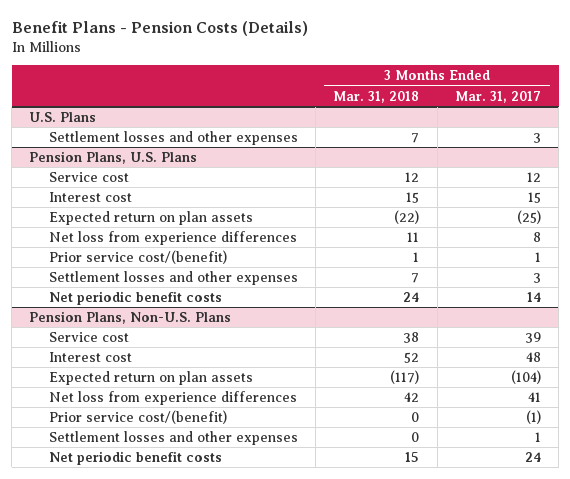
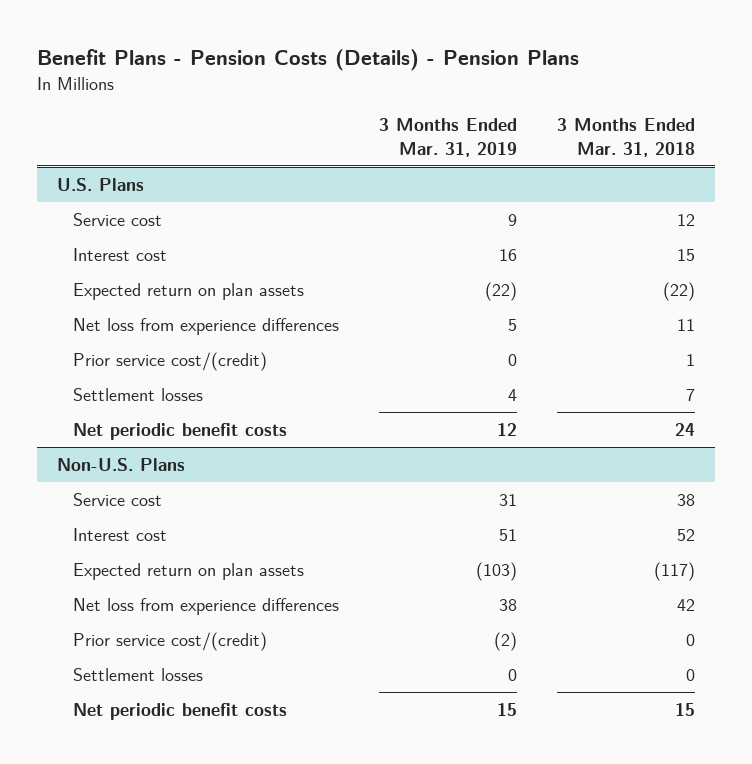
[11,20,308,36] Benefit Plans - Pension Costs (Details) -> [36,49,579,72] Benefit Plans - Pension Costs (Details) - Pension Plans
[454,90,541,103] Mar. 31, 2017 -> none
none -> [379,118,518,157] 3 Months Ended Mar. 31, 2019
[48,131,298,146] Settlement losses and other expenses -> none
[29,151,198,165] Pension Plans, U.S. Plans -> none
[48,250,227,265] Prior service cost/(benefit) -> [73,351,268,371] Prior service cost/(credit)
[48,271,298,286] Settlement losses and other expenses -> [73,387,204,401] Settlement losses
[29,311,232,325] Pension Plans, Non-U.S. Plans -> [56,457,185,471] Non-U.S. Plans
[48,410,227,425] Prior service cost/(benefit) -> [73,631,268,651] Prior service cost/(credit)
[48,431,298,446] Settlement losses and other expenses -> [73,667,204,681] Settlement losses

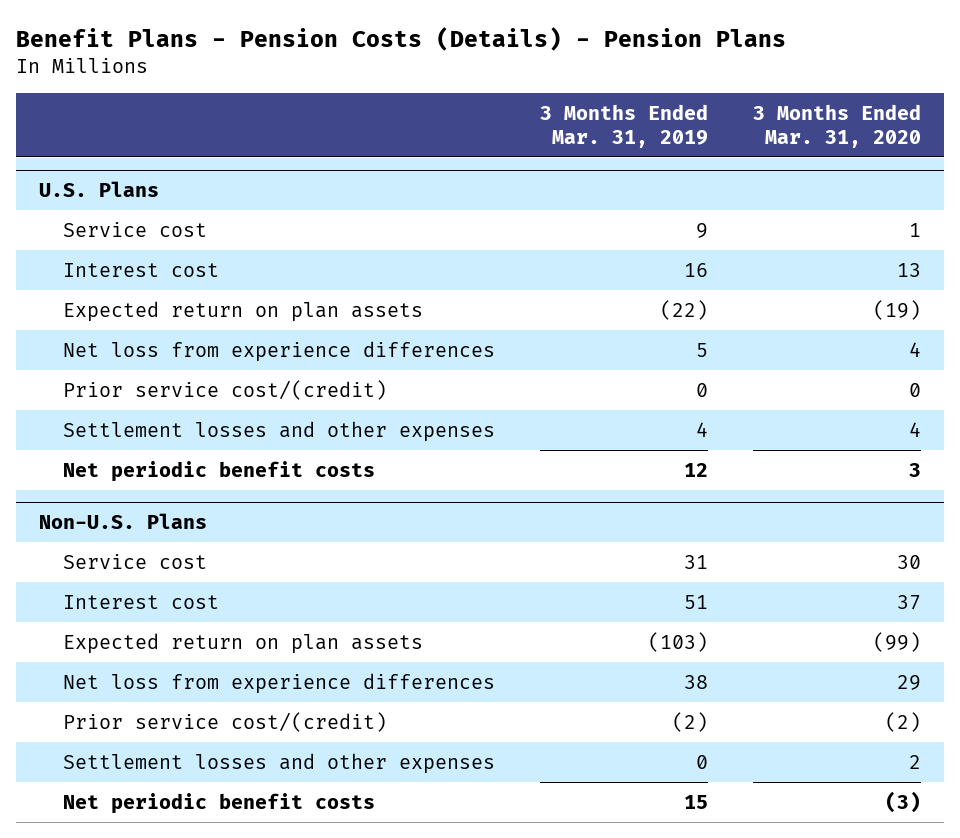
[556,118,695,157] 3 Months Ended Mar. 31, 2018 -> none
none -> [753,103,922,148] 3 Months Ended Mar. 31, 2020
[73,387,204,401] Settlement losses -> none
none -> [62,420,495,442] Settlement losses and other expenses
[73,667,204,681] Settlement losses -> none
none -> [62,752,495,774] Settlement losses and other expenses

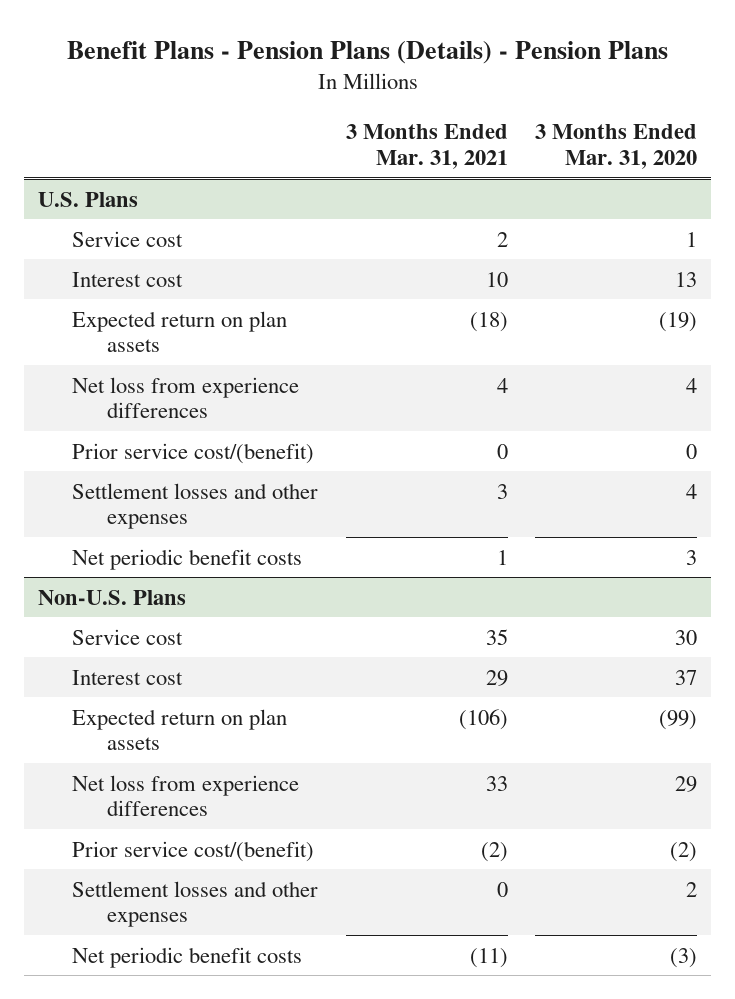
[16,26,787,51] Benefit Plans - Pension Costs (Details) - Pension Plans -> [66,40,668,64] Benefit Plans - Pension Plans (Details) - Pension Plans
[539,103,708,148] 3 Months Ended Mar. 31, 2019 -> none
none -> [345,124,508,170] 3 Months Ended Mar. 31, 2021
[62,379,387,400] Prior service cost/(credit) -> [72,442,315,464] Prior service cost/(benefit)
[62,711,387,732] Prior service cost/(credit) -> [72,840,315,862] Prior service cost/(benefit)

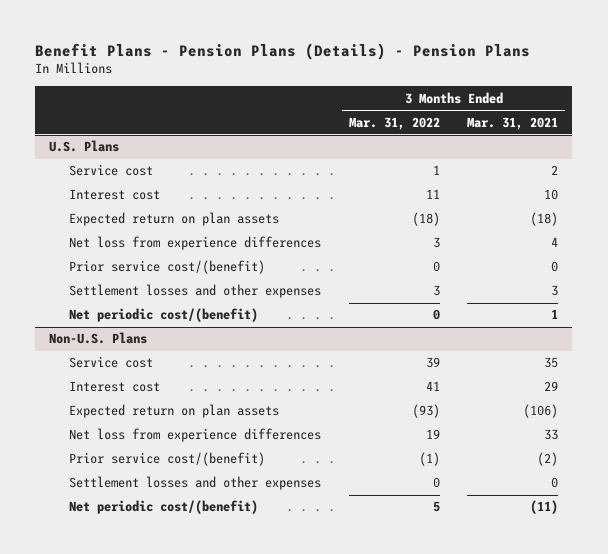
[535,124,698,170] 3 Months Ended Mar. 31, 2020 -> none
none -> [348,116,440,130] Mar. 31, 2022
[72,548,303,570] Net periodic benefit costs -> [68,308,258,323] Net periodic cost/(benefit)
[72,946,303,968] Net periodic benefit costs -> [68,500,258,515] Net periodic cost/(benefit)

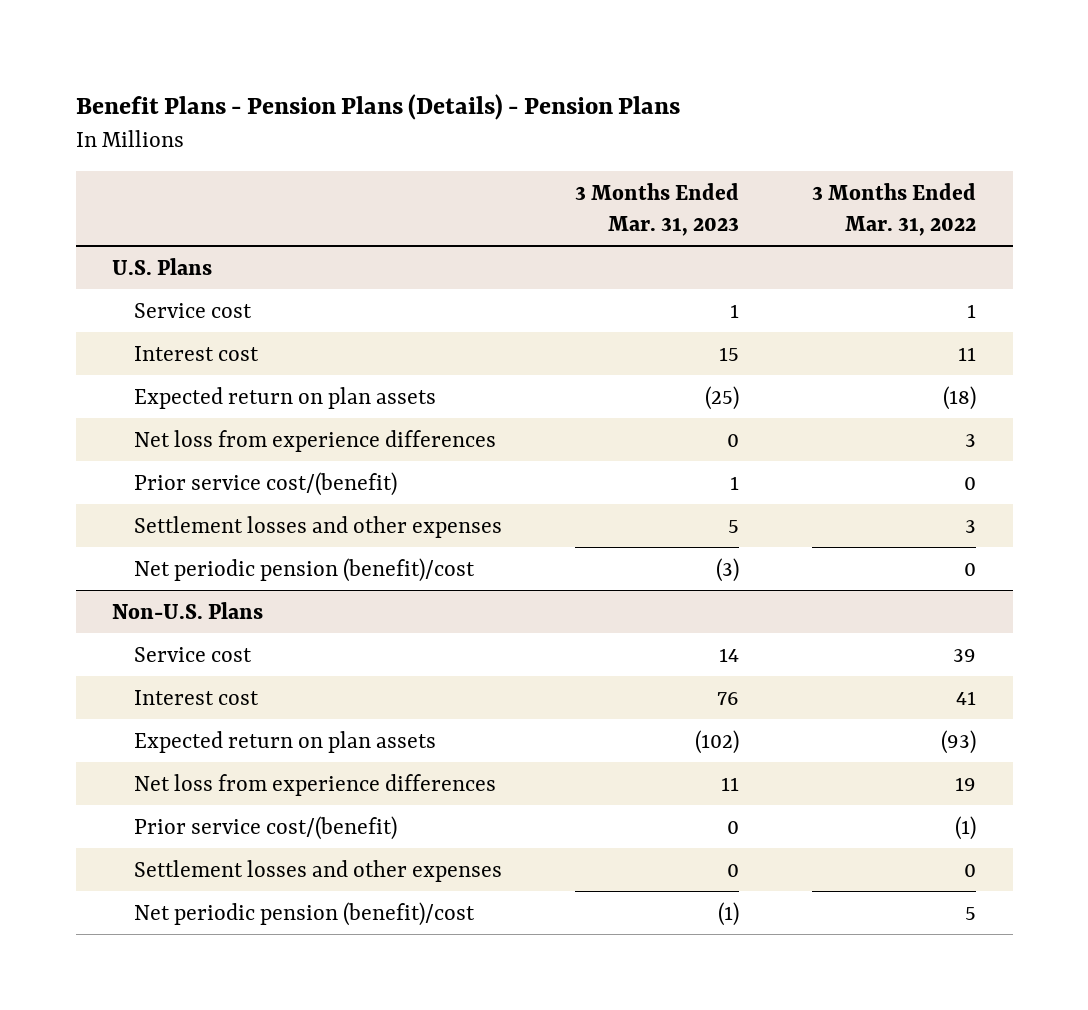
[467,116,559,130] Mar. 31, 2021 -> none
none -> [574,182,739,236] 3 Months Ended Mar. 31, 2023
[68,308,258,323] Net periodic cost/(benefit) -> [133,557,475,582] Net periodic pension (benefit)/cost
[68,500,258,515] Net periodic cost/(benefit) -> [133,901,475,926] Net periodic pension (benefit)/cost

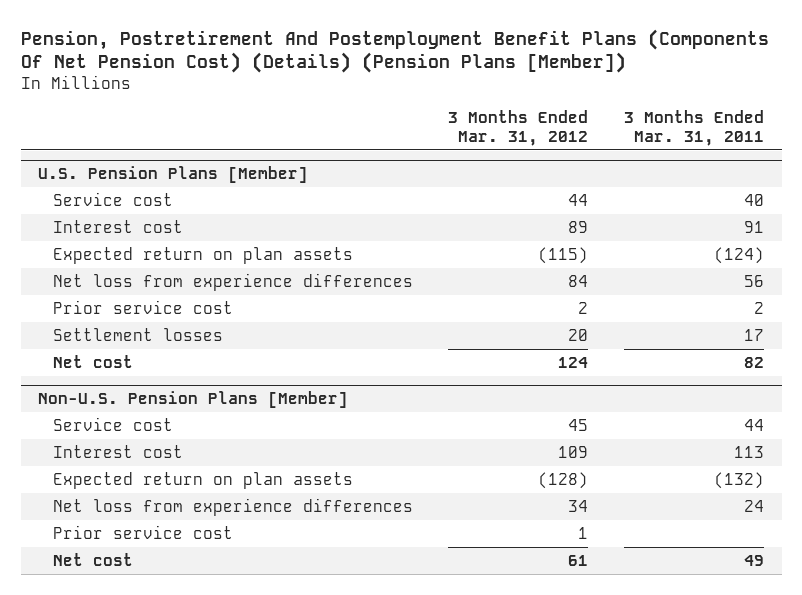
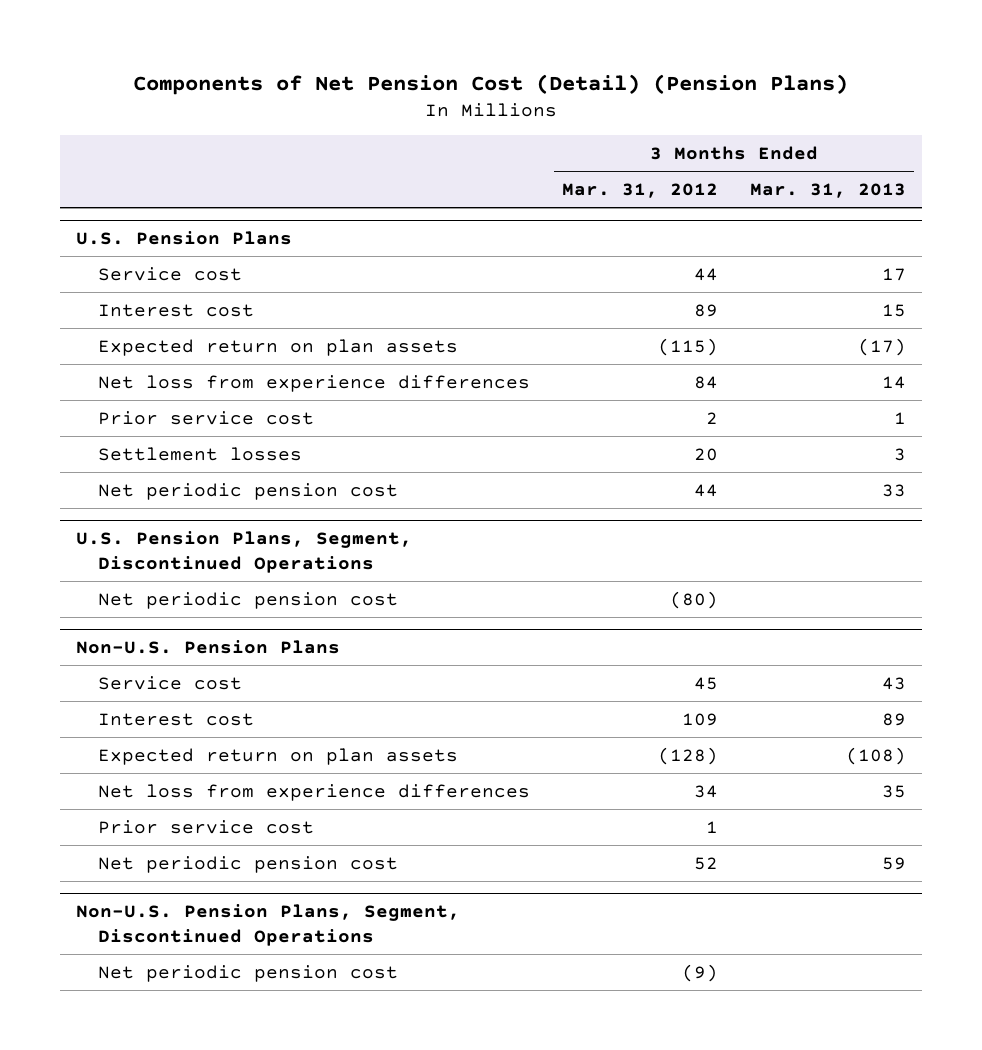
[20,28,769,74] Pension, Postretirement And Postemployment Benefit Plans (Components Of Net Pension Cost) (Details) (Pension Plans [Member]) -> [132,73,848,95] Components of Net Pension Cost (Detail) (Pension Plans)
[624,110,765,146] 3 Months Ended Mar. 31, 2011 -> none
none -> [750,183,907,199] Mar. 31, 2013
[38,166,309,184] U.S. Pension Plans [Member] -> [75,231,292,246] U.S. Pension Plans
[52,354,133,368] Net cost -> [98,482,399,500] Net periodic pension cost
[558,356,589,368] 124 -> [694,483,719,497] 44
none -> [75,531,412,574] U.S. Pension Plans, Segment, Discontinued Operations
none -> [98,591,399,609] Net periodic pension cost
[38,391,349,409] Non-U.S. Pension Plans [Member] -> [75,640,340,655] Non-U.S. Pension Plans
[52,552,133,566] Net cost -> [98,855,399,873] Net periodic pension cost
[568,554,589,566] 61 -> [694,856,719,870] 52
none -> [75,904,460,947] Non-U.S. Pension Plans, Segment, Discontinued Operations
none -> [98,964,399,982] Net periodic pension cost

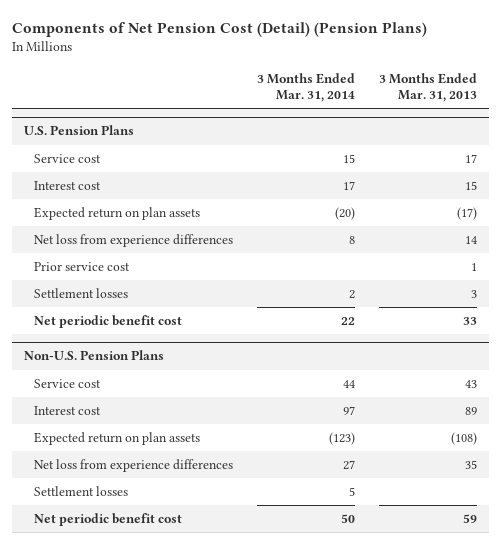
[562,183,719,199] Mar. 31, 2012 -> none
none -> [256,72,355,103] 3 Months Ended Mar. 31, 2014
[75,531,412,574] U.S. Pension Plans, Segment, Discontinued Operations -> none
[98,591,399,609] Net periodic pension cost -> none
[98,482,399,500] Net periodic pension cost -> [33,314,182,328] Net periodic benefit cost
[98,819,315,834] Prior service cost -> none
[75,904,460,947] Non-U.S. Pension Plans, Segment, Discontinued Operations -> none
[98,964,399,982] Net periodic pension cost -> none
none -> [33,485,128,496] Settlement losses
[98,855,399,873] Net periodic pension cost -> [33,512,182,526] Net periodic benefit cost

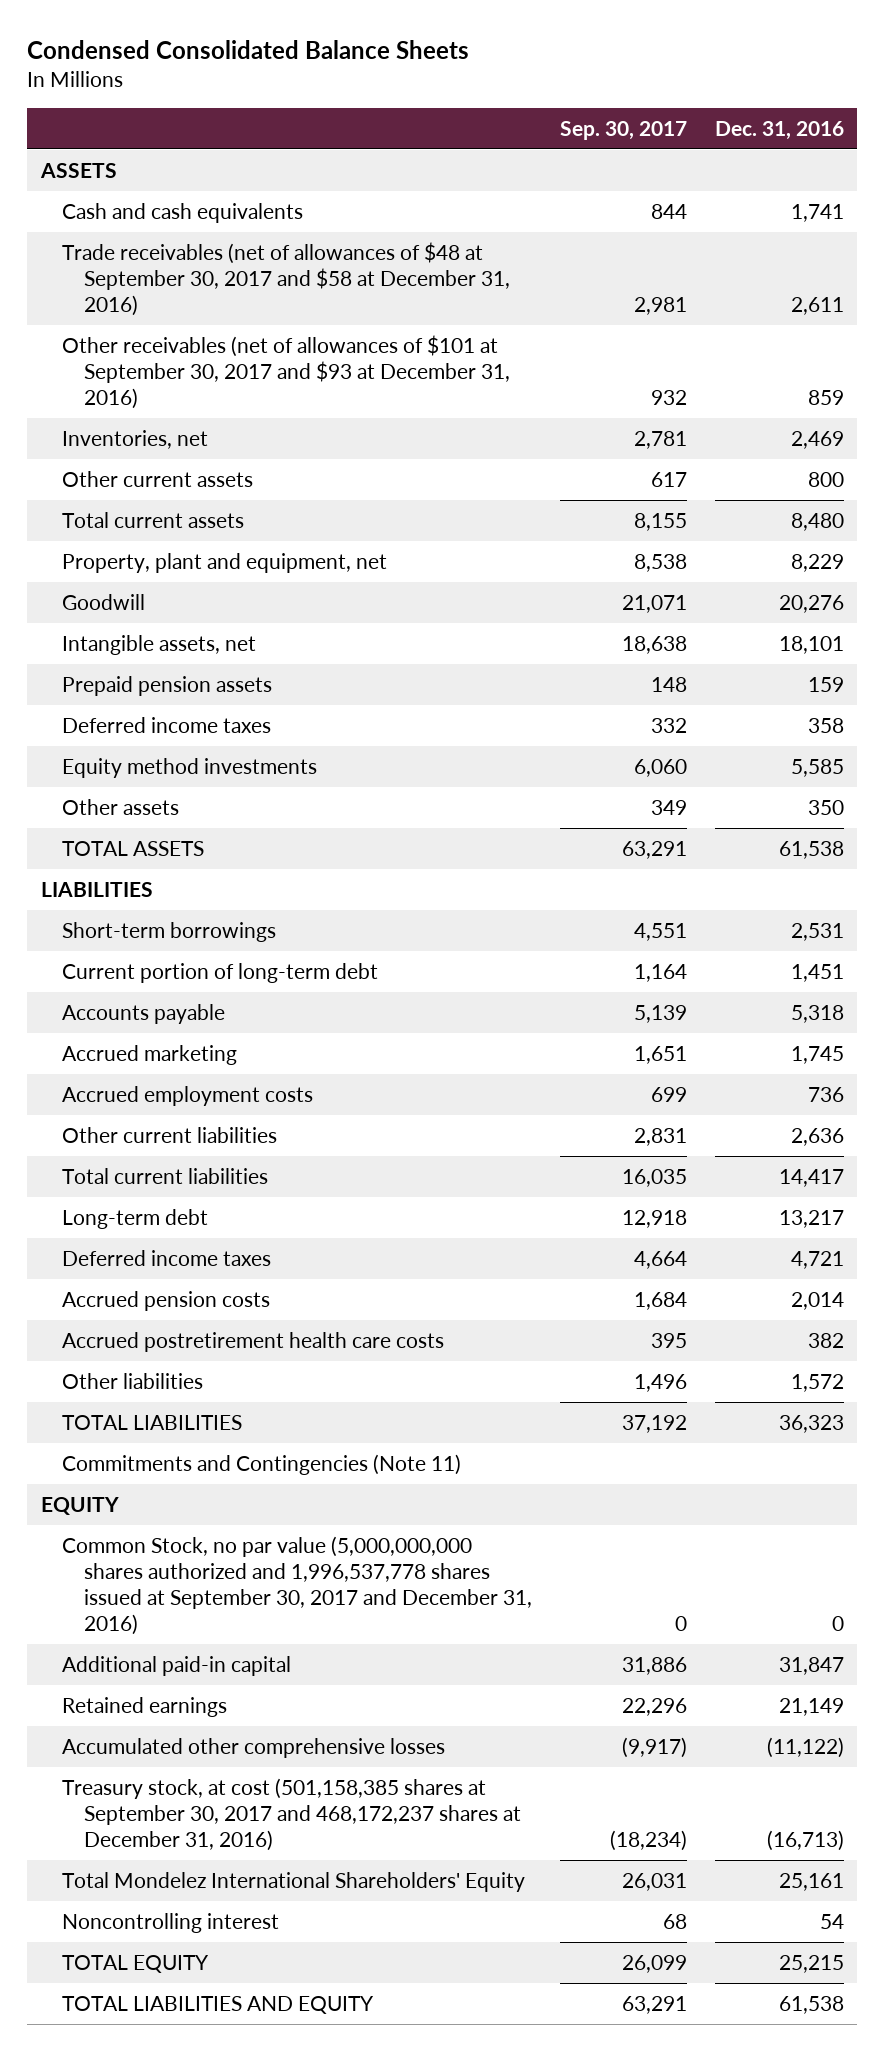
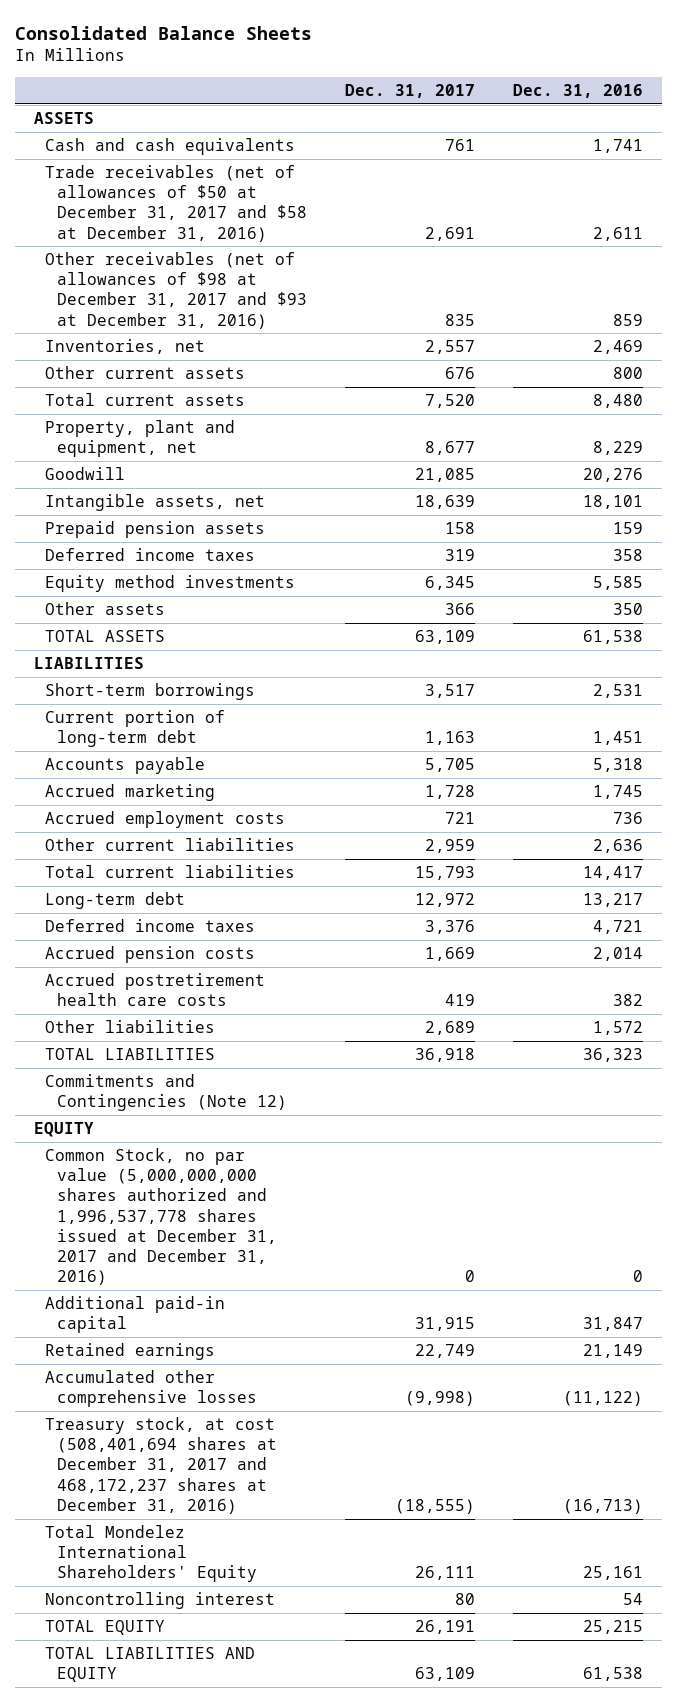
[26,39,469,59] Condensed Consolidated Balance Sheets -> [15,25,313,40] Consolidated Balance Sheets
[559,120,687,140] Sep. 30, 2017 -> none
none -> [344,84,475,99] Dec. 31, 2017
[62,242,511,316] Trade receivables (net of allowances of $48 at September 30, 2017 and $58 at December 31, 2016) -> [45,165,307,242] Trade receivables (net of allowances of $50 at December 31, 2017 and $58 at December 31, 2016)
[62,335,511,409] Other receivables (net of allowances of $101 at September 30, 2017 and $93 at December 31, 2016) -> [45,252,307,329] Other receivables (net of allowances of $98 at December 31, 2017 and $93 at December 31, 2016)
[62,1454,462,1476] Commitments and Contingencies (Note 11) -> [45,1074,287,1112] Commitments and Contingencies (Note 12)
[62,1536,533,1635] Common Stock, no par value (5,000,000,000 shares authorized and 1,996,537,778 shares issued at September 30, 2017 and December 31, 2016) -> [45,1148,277,1286] Common Stock, no par value (5,000,000,000 shares authorized and 1,996,537,778 shares issued at December 31, 2017 and December 31, 2016)
[62,1778,522,1851] Treasury stock, at cost (501,158,385 shares at September 30, 2017 and 468,172,237 shares at December 31, 2016) -> [45,1417,277,1514] Treasury stock, at cost (508,401,694 shares at December 31, 2017 and 468,172,237 shares at December 31, 2016)

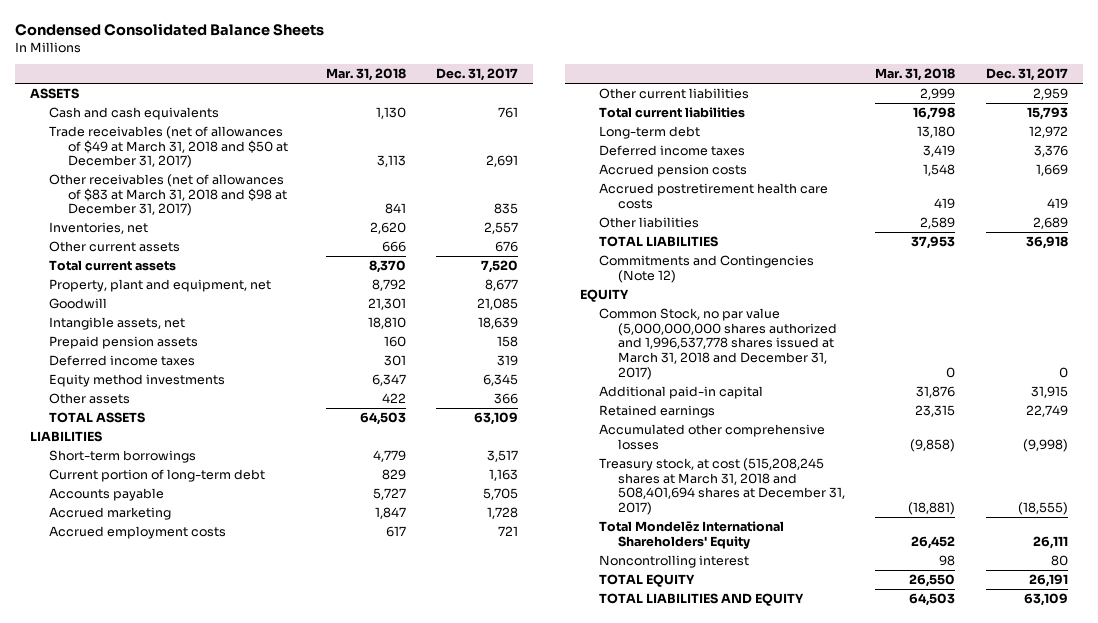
[15,25,313,40] Consolidated Balance Sheets -> [15,22,325,36] Condensed Consolidated Balance Sheets
[512,84,643,99] Dec. 31, 2016 -> none
none -> [325,68,406,82] Mar. 31, 2018
[45,165,307,242] Trade receivables (net of allowances of $50 at December 31, 2017 and $58 at December 31, 2016) -> [49,126,288,169] Trade receivables (net of allowances of $49 at March 31, 2018 and $50 at December 31, 2017)
[45,252,307,329] Other receivables (net of allowances of $98 at December 31, 2017 and $93 at December 31, 2016) -> [49,174,287,217] Other receivables (net of allowances of $83 at March 31, 2018 and $98 at December 31, 2017)
[45,1148,277,1286] Common Stock, no par value (5,000,000,000 shares authorized and 1,996,537,778 shares issued at December 31, 2017 and December 31, 2016) -> [598,308,837,380] Common Stock, no par value (5,000,000,000 shares authorized and 1,996,537,778 shares issued at March 31, 2018 and December 31, 2017)
[45,1417,277,1514] Treasury stock, at cost (508,401,694 shares at December 31, 2017 and 468,172,237 shares at December 31, 2016) -> [598,458,845,515] Treasury stock, at cost (515,208,245 shares at March 31, 2018 and 508,401,694 shares at December 31, 2017)
[45,1525,257,1583] Total Mondelez International Shareholders' Equity -> [598,521,784,549] Total Mondelēz International Shareholders' Equity

